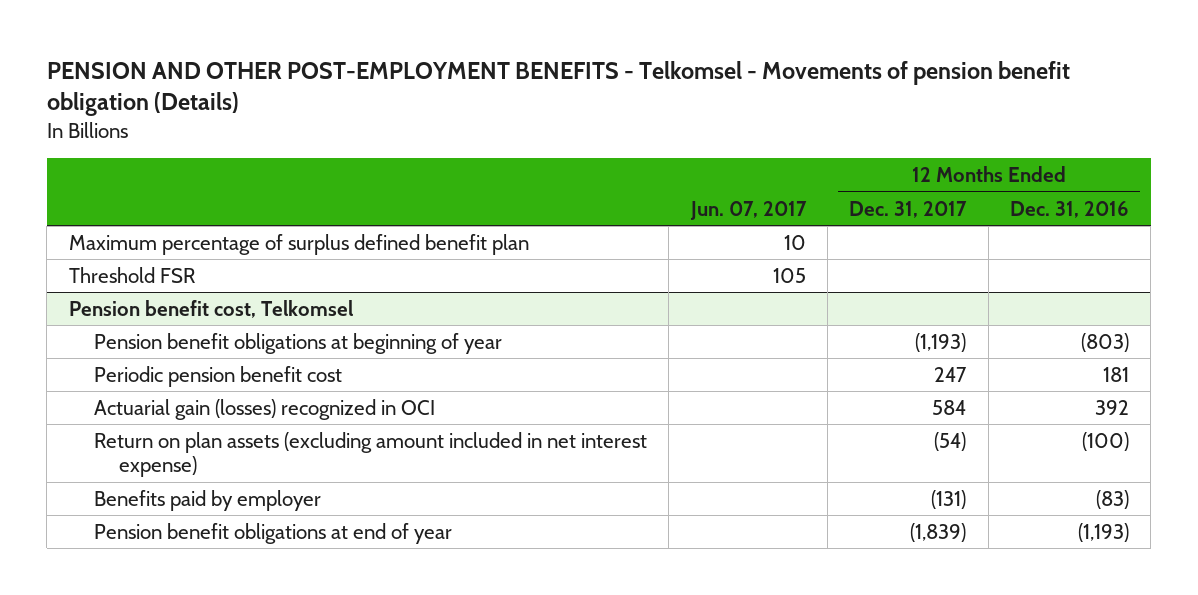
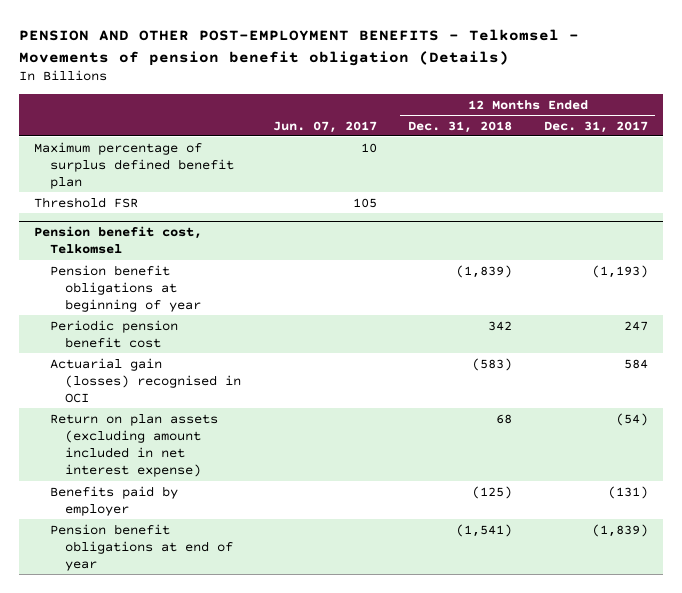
[1009,200,1129,218] Dec. 31, 2016 -> none
none -> [408,120,513,133] Dec. 31, 2018
[93,398,435,420] Actuarial gain (losses) recognized in OCI -> [49,357,242,403] Actuarial gain (losses) recognised in OCI

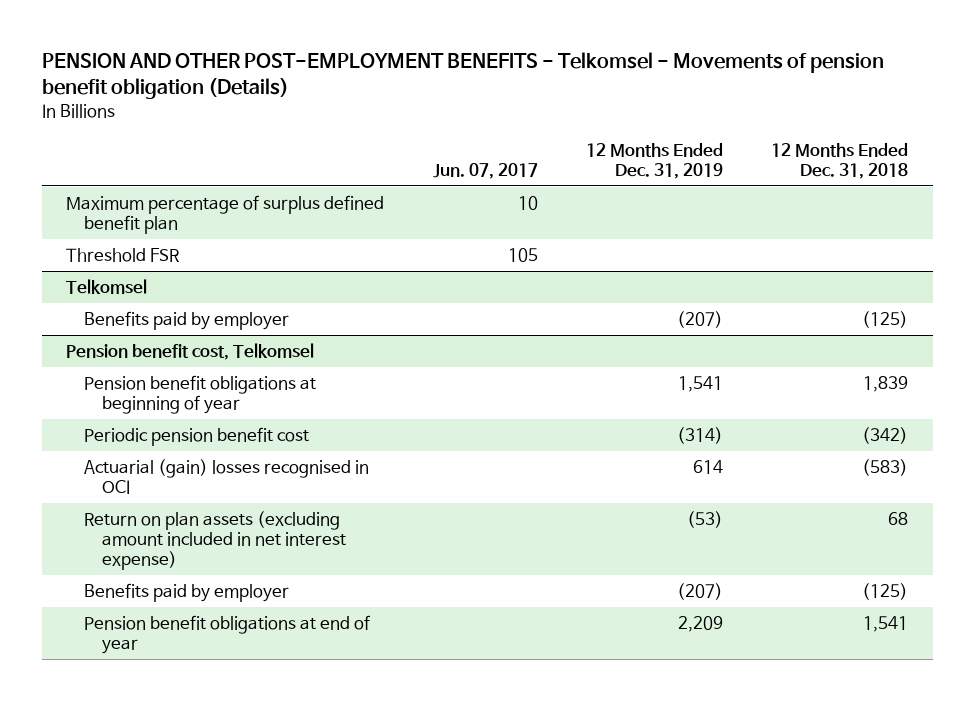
[543,120,648,133] Dec. 31, 2017 -> none
none -> [585,142,723,179] 12 Months Ended Dec. 31, 2019
none -> [66,279,148,295] Telkomsel
none -> [83,311,289,331] Benefits paid by employer
[456,264,513,278] (1,839) -> [863,376,909,393] 1,839
[488,320,513,331] 342 -> [862,427,909,445] (342)
[49,357,242,403] Actuarial gain (losses) recognised in OCI -> [83,459,369,495] Actuarial (gain) losses recognised in OCI
[456,523,513,537] (1,541) -> [863,616,909,633] 1,541

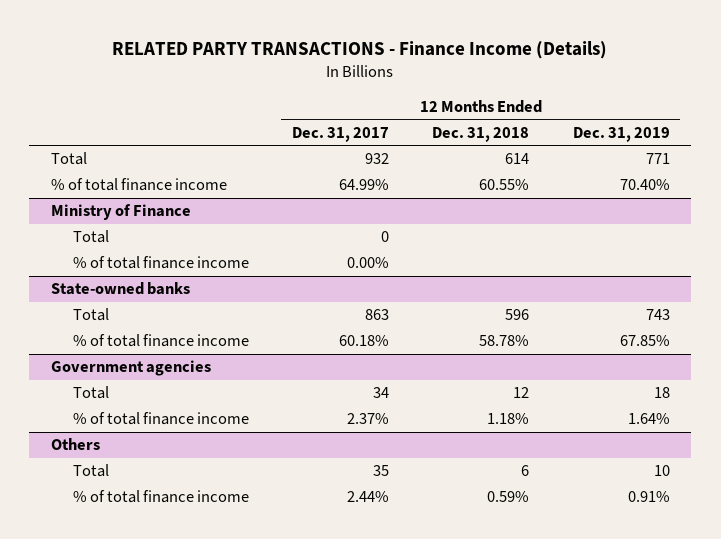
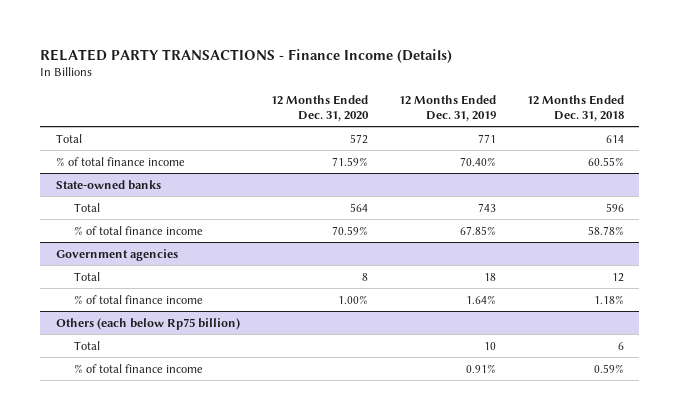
[292,126,390,142] Dec. 31, 2017 -> none
none -> [270,95,369,121] 12 Months Ended Dec. 31, 2020
[50,204,191,221] Ministry of Finance -> none
[73,230,110,244] Total -> none
[73,256,250,270] % of total finance income -> none
[50,438,100,451] Others -> [55,317,240,330] Others (each below Rp75 billion)

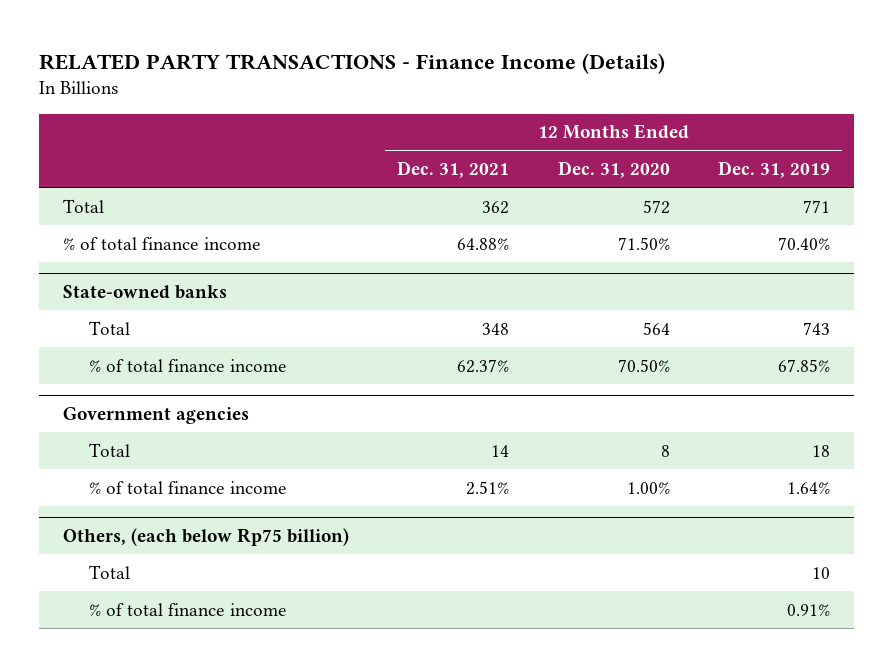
[526,95,624,121] 12 Months Ended Dec. 31, 2018 -> none
none -> [397,160,510,178] Dec. 31, 2021
[331,156,368,166] 71.59% -> [617,236,670,250] 71.50%
[331,225,368,235] 70.59% -> [617,358,670,372] 70.50%
[55,317,240,330] Others (each below Rp75 billion) -> [63,528,350,547] Others, (each below Rp75 billion)

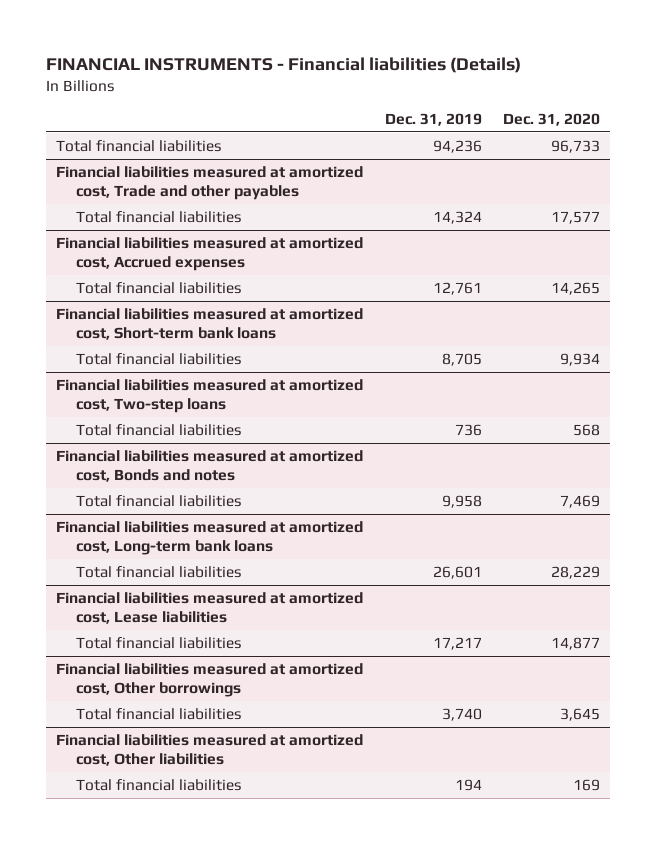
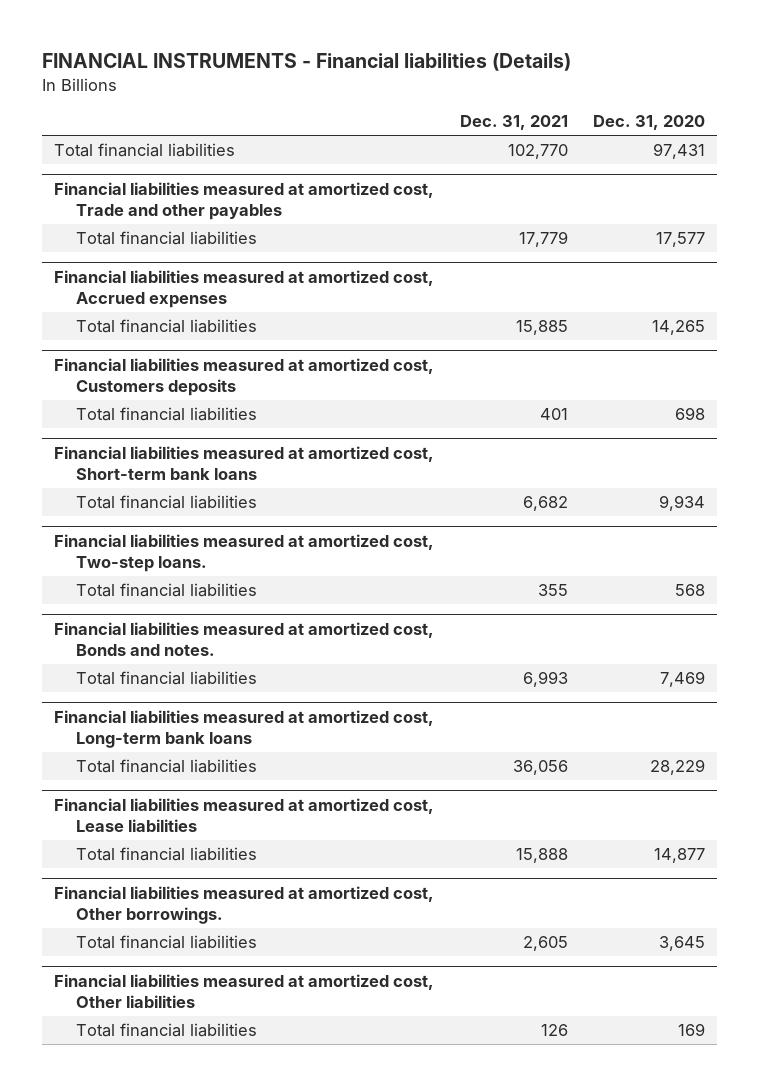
[384,112,482,126] Dec. 31, 2019 -> none
none -> [459,115,568,131] Dec. 31, 2021
[550,139,600,153] 96,733 -> [652,143,705,160] 97,431
none -> [54,357,435,397] Financial liabilities measured at amortized cost, Customers deposits
none -> [75,407,257,422] Total financial liabilities
[56,378,364,414] Financial liabilities measured at amortized cost, Two-step loans -> [54,533,435,573] Financial liabilities measured at amortized cost, Two-step loans.
[56,449,364,483] Financial liabilities measured at amortized cost, Bonds and notes -> [54,621,435,657] Financial liabilities measured at amortized cost, Bonds and notes.
[56,662,364,698] Financial liabilities measured at amortized cost, Other borrowings -> [54,885,435,925] Financial liabilities measured at amortized cost, Other borrowings.

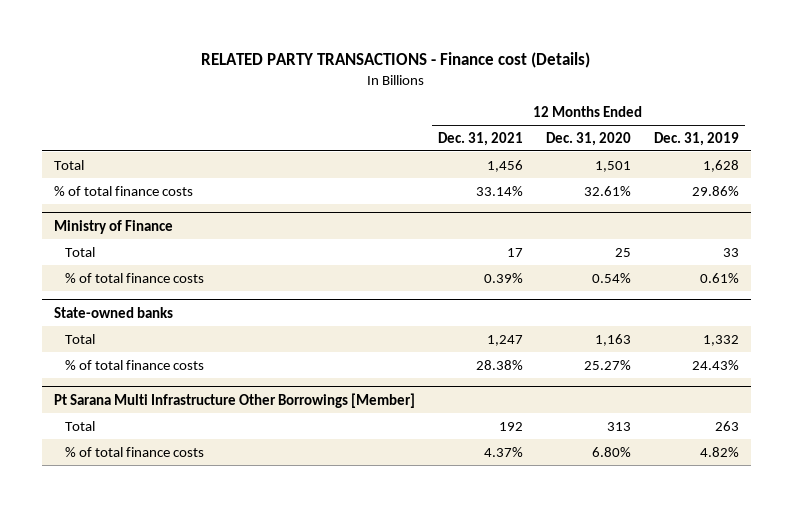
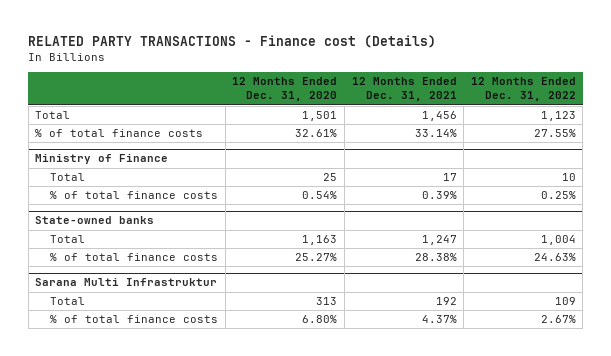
[654,131,740,146] Dec. 31, 2019 -> none
none -> [470,77,576,102] 12 Months Ended Dec. 31, 2022
[53,392,415,408] Pt Sarana Multi Infrastructure Other Borrowings [Member] -> [35,278,218,287] Sarana Multi Infrastruktur

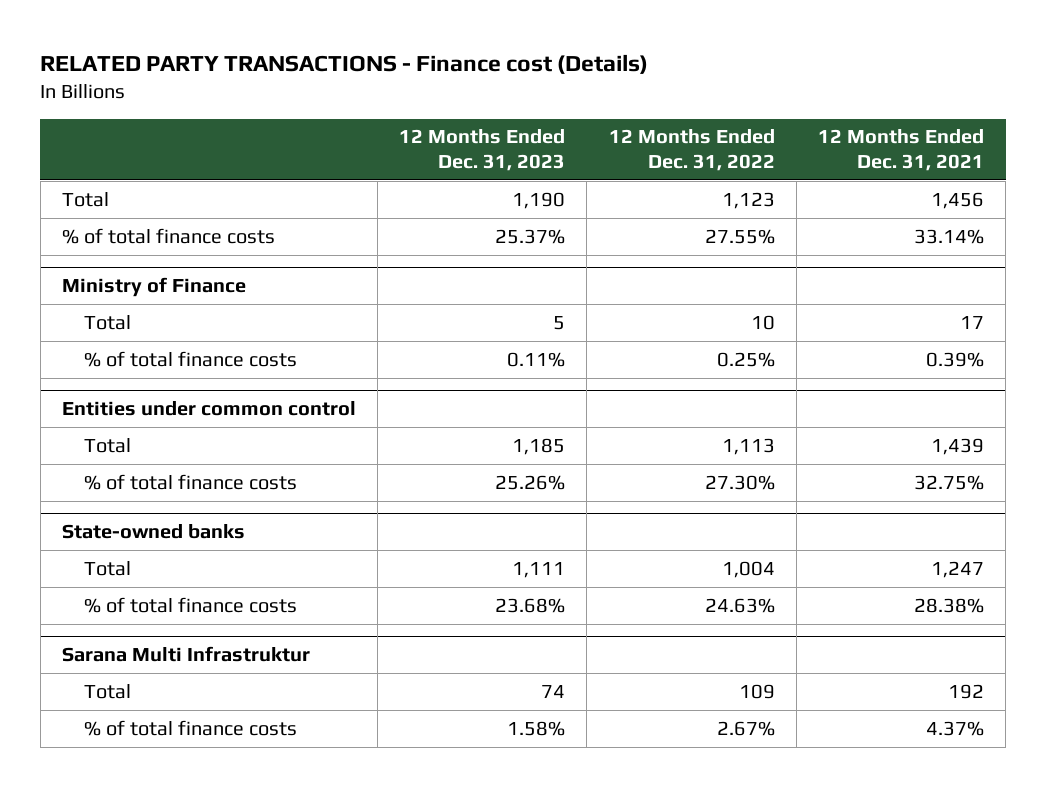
[232,77,338,102] 12 Months Ended Dec. 31, 2020 -> none
none -> [399,129,566,171] 12 Months Ended Dec. 31, 2023
none -> [61,401,356,417] Entities under common control
none -> [84,437,132,453] Total
none -> [84,473,298,490] % of total finance costs

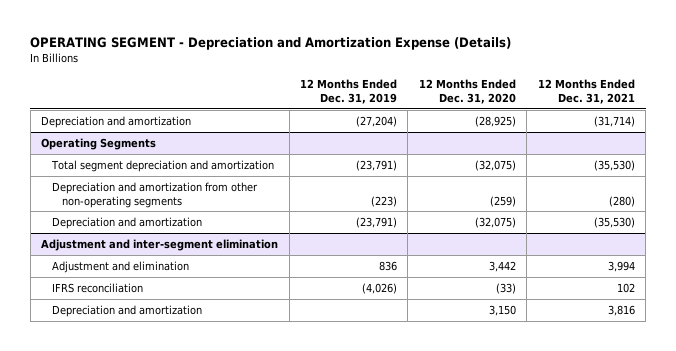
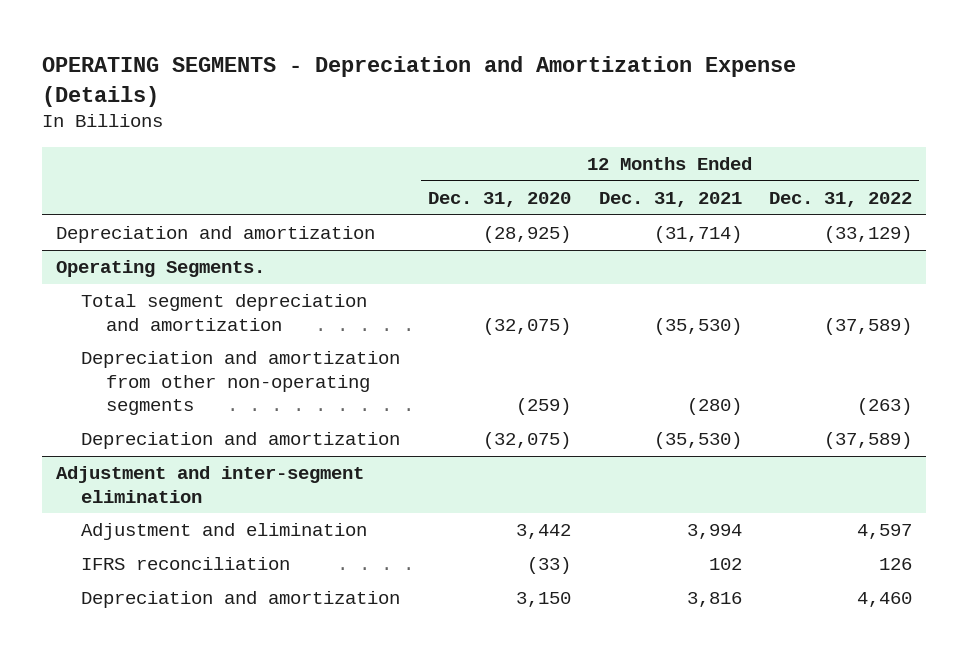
[30,37,512,51] OPERATING SEGMENT - Depreciation and Amortization Expense (Details) -> [42,55,797,107] OPERATING SEGMENTS - Depreciation and Amortization Expense (Details)
[300,79,398,104] 12 Months Ended Dec. 31, 2019 -> none
none -> [769,192,913,208] Dec. 31, 2022
[41,137,157,150] Operating Segments -> [56,260,266,278] Operating Segments.

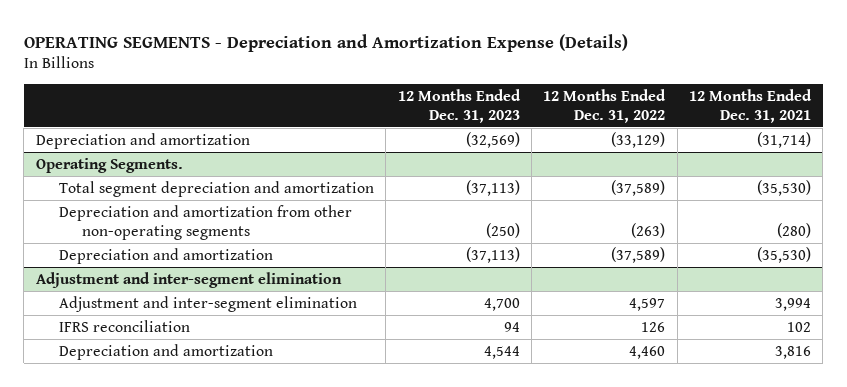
[427,192,571,208] Dec. 31, 2020 -> none
none -> [397,88,521,123] 12 Months Ended Dec. 31, 2023
[80,523,367,541] Adjustment and elimination -> [58,295,357,312] Adjustment and inter-segment elimination

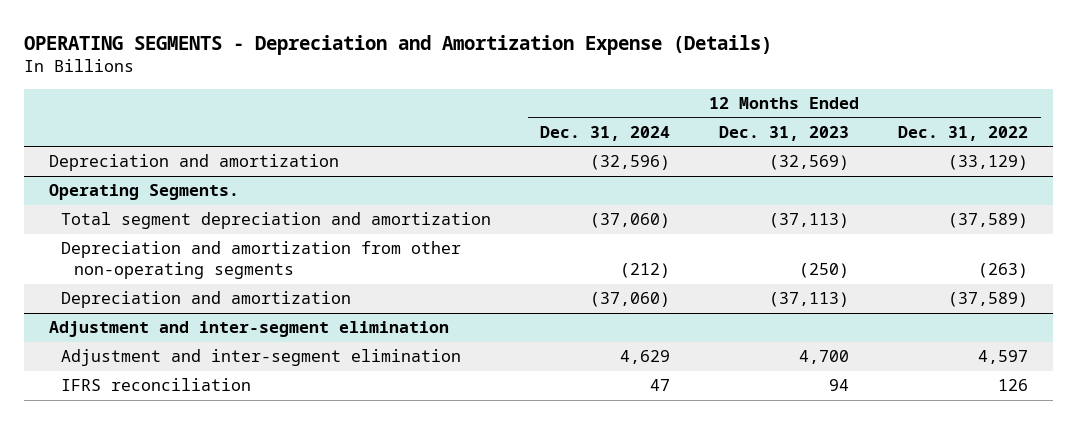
[689,88,813,123] 12 Months Ended Dec. 31, 2021 -> none
none -> [540,125,671,141] Dec. 31, 2024
[58,343,273,360] Depreciation and amortization -> none

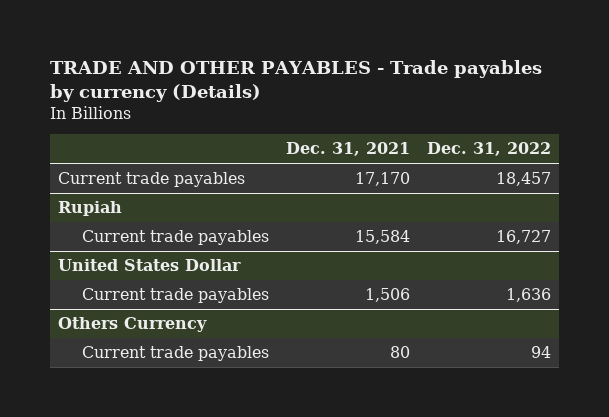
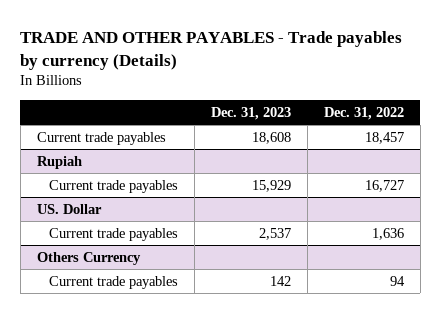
[285,142,410,157] Dec. 31, 2021 -> none
none -> [210,106,291,120] Dec. 31, 2023
[58,259,242,272] United States Dollar -> [36,203,102,214] US. Dollar

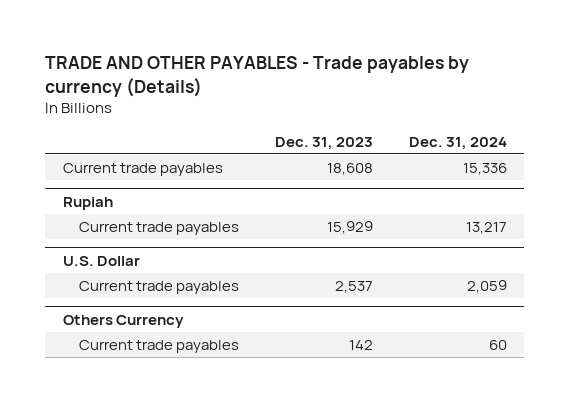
[323,106,404,120] Dec. 31, 2022 -> none
none -> [408,136,507,150] Dec. 31, 2024
[36,203,102,214] US. Dollar -> [63,256,141,267] U.S. Dollar

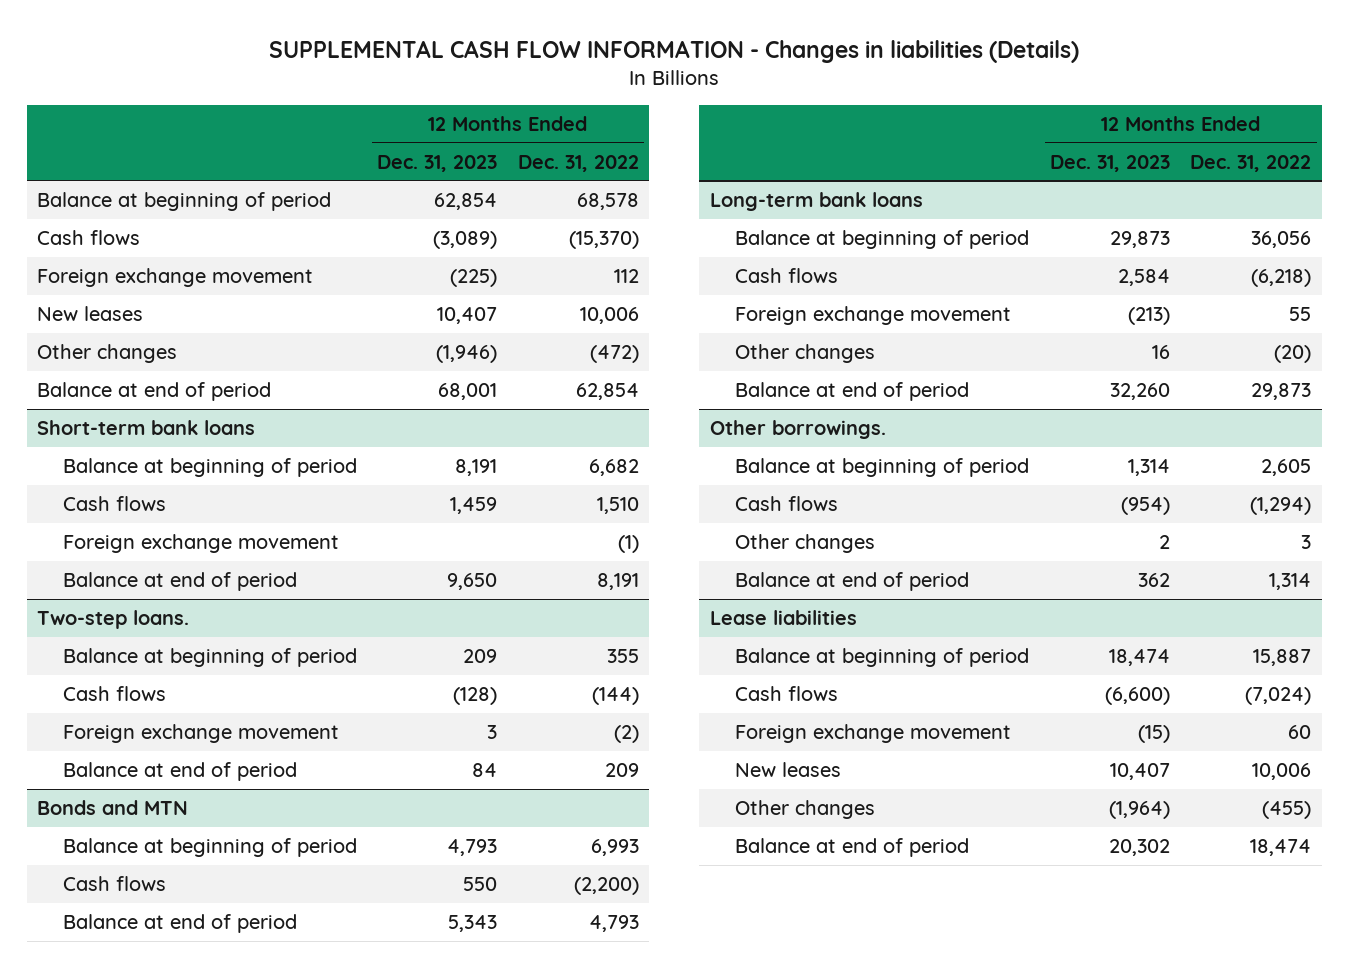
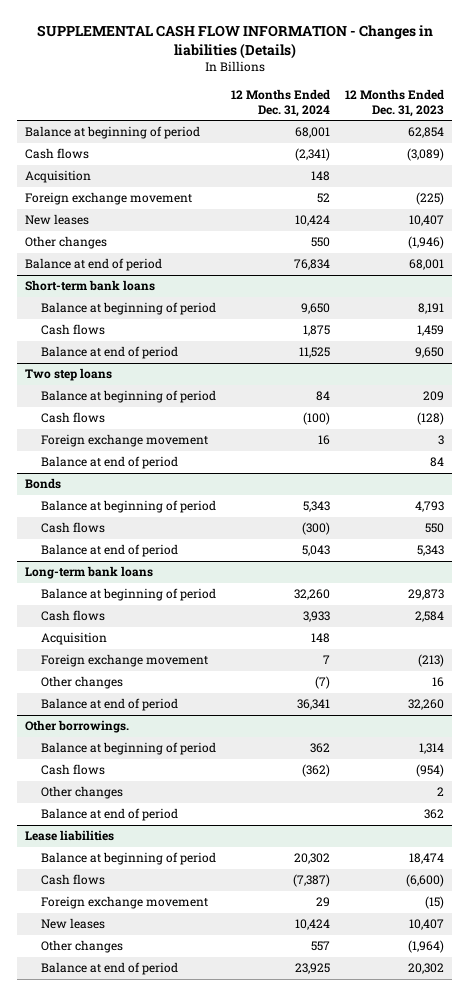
[517,154,639,172] Dec. 31, 2022 -> none
none -> [231,88,331,117] 12 Months Ended Dec. 31, 2024
none -> [24,170,91,184] Acquisition
[62,533,339,553] Foreign exchange movement -> none
[37,609,190,629] Two-step loans. -> [24,368,112,382] Two step loans
[37,799,189,815] Bonds and MTN -> [24,478,61,490] Bonds
none -> [40,632,107,646] Acquisition

